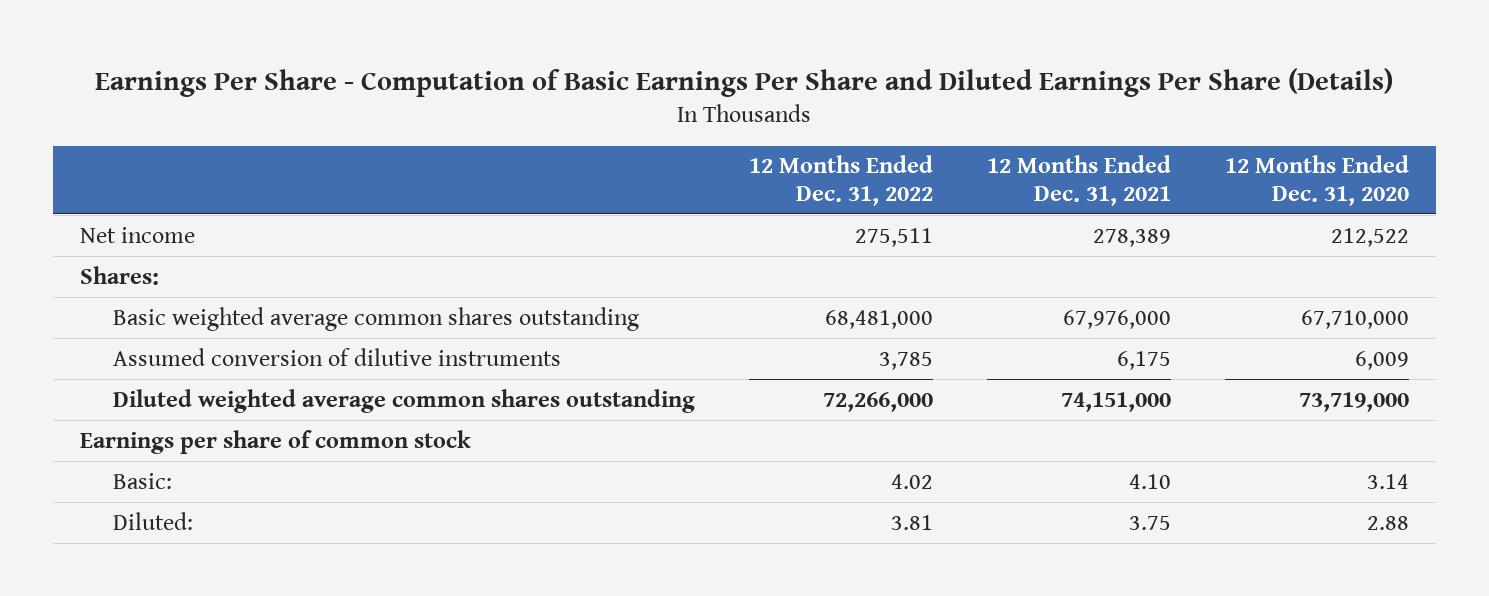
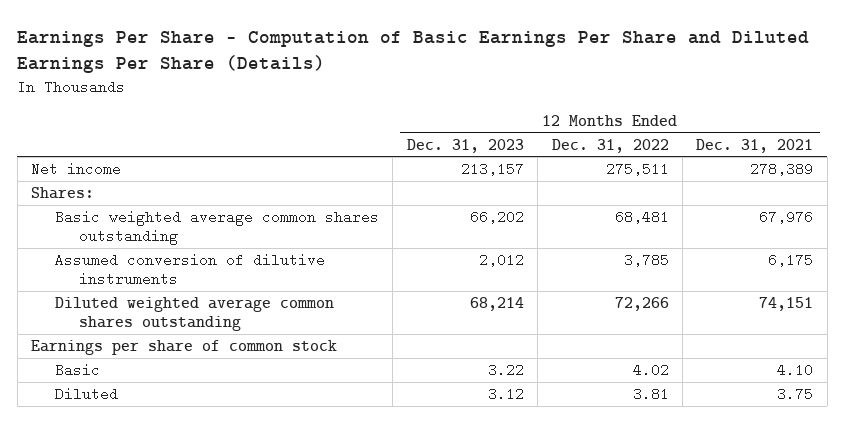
[1224,155,1409,206] 12 Months Ended Dec. 31, 2020 -> none
none -> [406,138,524,153] Dec. 31, 2023
[824,309,933,329] 68,481,000 -> [614,209,669,224] 68,481
[1062,309,1171,329] 67,976,000 -> [759,209,814,224] 67,976
[822,391,933,412] 72,266,000 -> [614,296,669,311] 72,266
[1060,391,1171,412] 74,151,000 -> [759,296,814,311] 74,151
[113,472,173,489] Basic: -> [55,362,101,377] Basic
[113,511,194,530] Diluted: -> [55,386,119,401] Diluted

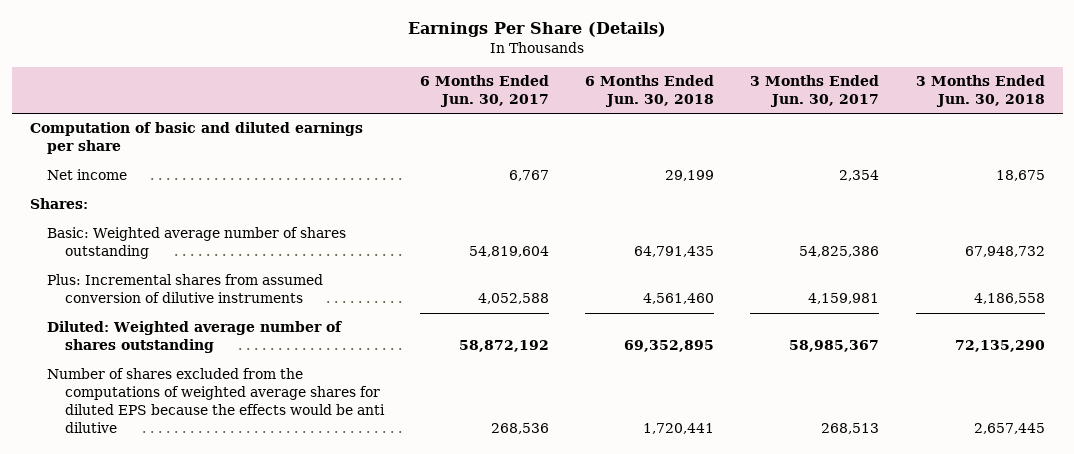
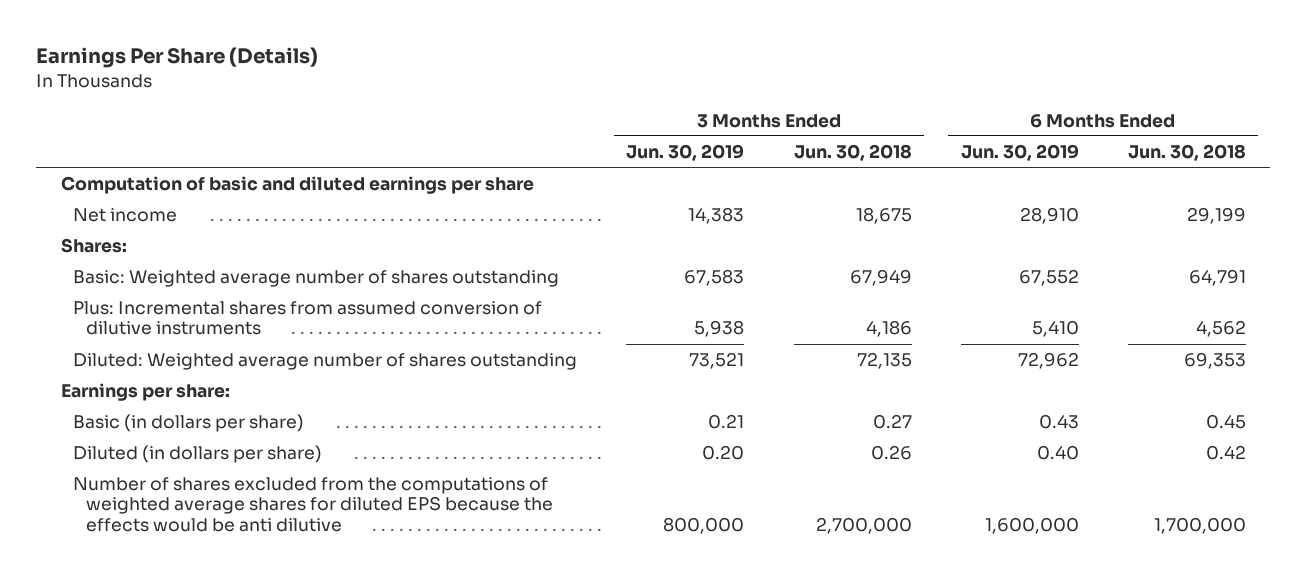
[419,75,549,108] 6 Months Ended Jun. 30, 2017 -> none
[750,75,880,108] 3 Months Ended Jun. 30, 2017 -> none
none -> [626,143,745,161] Jun. 30, 2019
none -> [960,143,1079,161] Jun. 30, 2019
[634,246,715,258] 64,791,435 -> [1188,269,1246,287] 64,791
[964,246,1045,258] 67,948,732 -> [849,269,912,287] 67,949
[643,293,715,305] 4,561,460 -> [1195,320,1246,338] 4,562
[973,293,1045,305] 4,186,558 -> [865,320,912,338] 4,186
[624,340,715,353] 69,352,895 -> [1183,352,1246,370] 69,353
[954,340,1045,353] 72,135,290 -> [856,352,912,370] 72,135
none -> [60,383,230,402] Earnings per share:
none -> [73,414,305,433] Basic (in dollars per share)
none -> [73,445,323,464] Diluted (in dollars per share)
[643,423,715,435] 1,720,441 -> [1153,516,1246,534] 1,700,000
[973,423,1045,435] 2,657,445 -> [815,516,912,534] 2,700,000

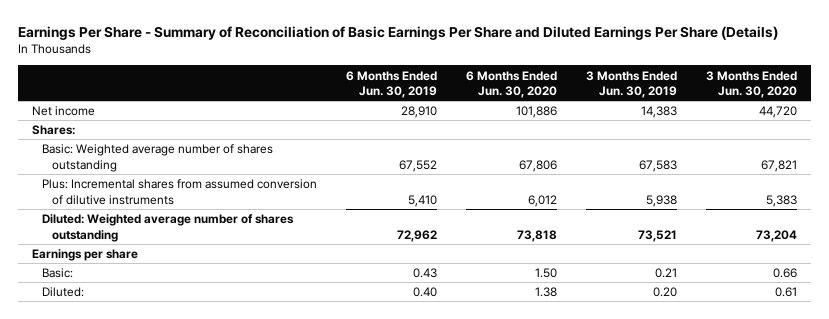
[36,47,319,69] Earnings Per Share (Details) -> [17,25,778,40] Earnings Per Share - Summary of Reconciliation of Basic Earnings Per Share and Diluted Earnings Per Share (Details)
[793,143,912,161] Jun. 30, 2018 -> none
[1127,143,1246,161] Jun. 30, 2018 -> none
none -> [466,70,558,99] 6 Months Ended Jun. 30, 2020
none -> [706,70,798,99] 3 Months Ended Jun. 30, 2020
[60,176,534,195] Computation of basic and diluted earnings per share -> none
[73,477,553,532] Number of shares excluded from the computations of weighted average shares for diluted EPS because the effects would be anti dilutive -> none
[60,383,230,402] Earnings per share: -> [32,249,139,262] Earnings per share
[73,414,305,433] Basic (in dollars per share) -> [42,268,74,279] Basic:
[73,445,323,464] Diluted (in dollars per share) -> [42,287,85,298] Diluted:

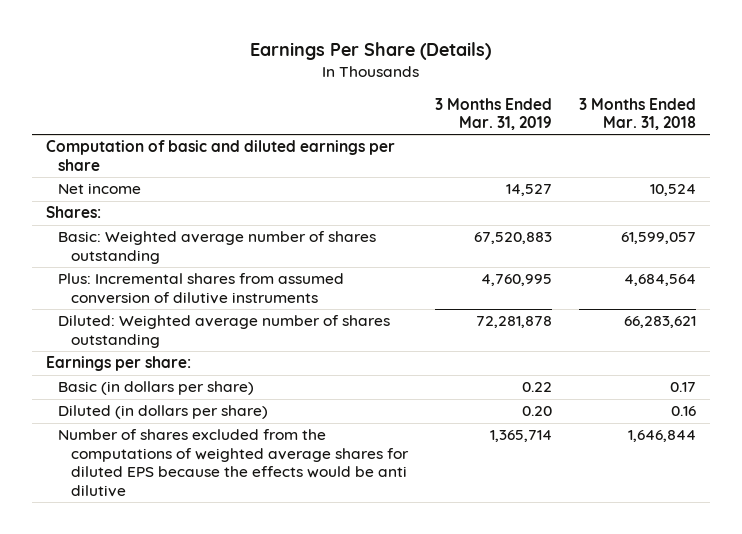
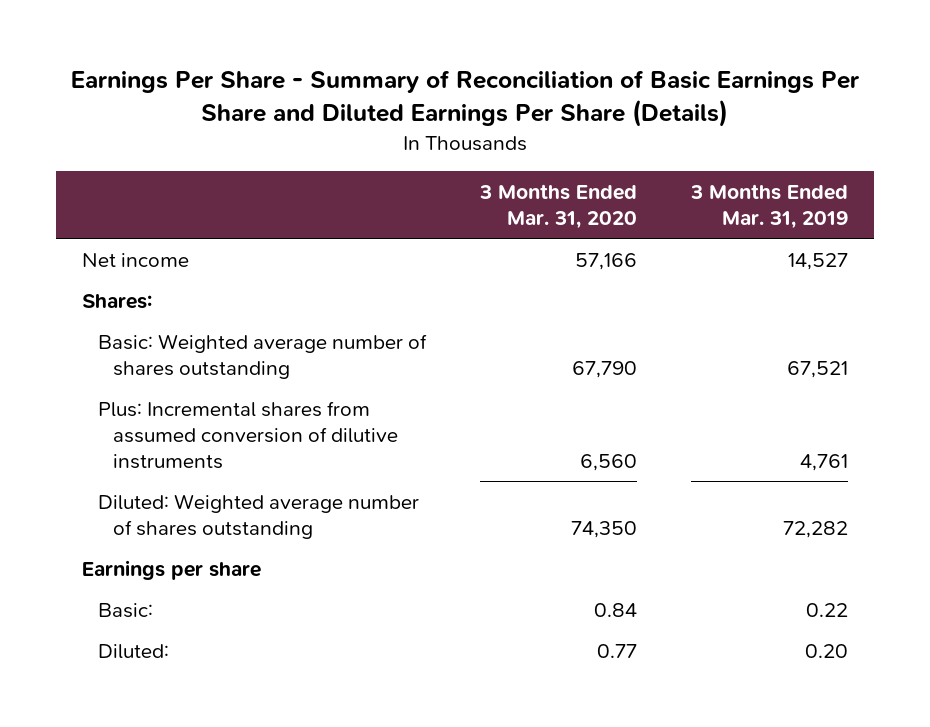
[249,42,491,61] Earnings Per Share (Details) -> [70,70,860,128] Earnings Per Share - Summary of Reconciliation of Basic Earnings Per Share and Diluted Earnings Per Share (Details)
[579,97,697,131] 3 Months Ended Mar. 31, 2018 -> none
none -> [478,183,637,230] 3 Months Ended Mar. 31, 2020
[45,140,395,171] Computation of basic and diluted earnings per share -> none
[58,429,409,497] Number of shares excluded from the computations of weighted average shares for diluted EPS because the effects would be anti dilutive -> none
[474,232,553,245] 67,520,883 -> [786,360,848,378] 67,521
[481,274,553,287] 4,760,995 -> [799,453,848,471] 4,761
[476,316,553,329] 72,281,878 -> [782,520,848,538] 72,282
[45,356,191,372] Earnings per share: -> [82,559,262,580] Earnings per share
[58,381,255,396] Basic (in dollars per share) -> [97,602,153,618] Basic:
[58,405,269,420] Diluted (in dollars per share) -> [97,643,169,659] Diluted:

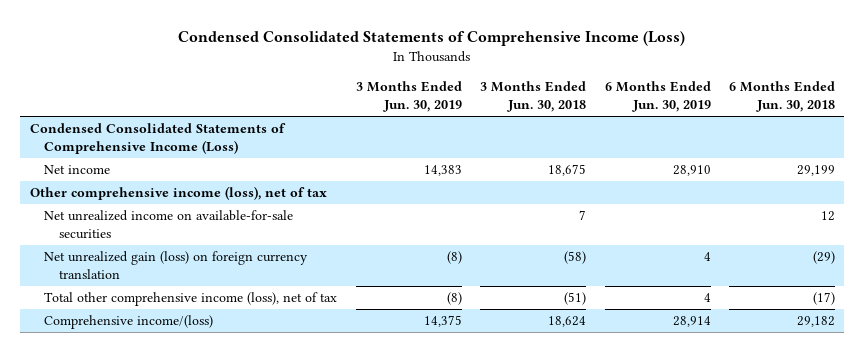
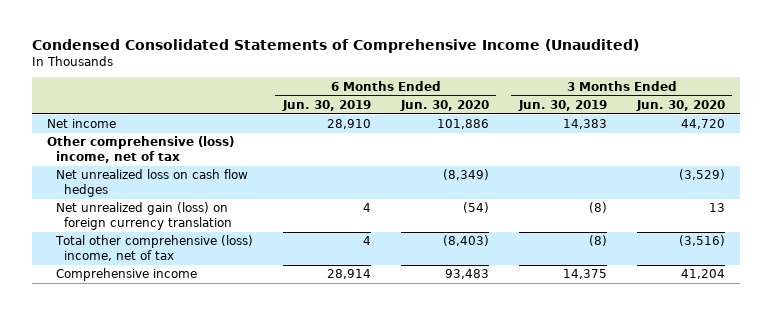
[178,31,686,47] Condensed Consolidated Statements of Comprehensive Income (Loss) -> [32,39,640,54] Condensed Consolidated Statements of Comprehensive Income (Unaudited)
[480,80,587,112] 3 Months Ended Jun. 30, 2018 -> none
[729,80,836,112] 6 Months Ended Jun. 30, 2018 -> none
none -> [399,99,489,111] Jun. 30, 2020
none -> [635,99,725,111] Jun. 30, 2020
[29,123,286,155] Condensed Consolidated Statements of Comprehensive Income (Loss) -> none
[44,210,294,240] Net unrealized income on available-for-sale securities -> none
[29,186,327,201] Other comprehensive income (loss), net of tax -> [47,136,235,164] Other comprehensive (loss) income, net of tax
none -> [55,169,248,198] Net unrealized loss on cash flow hedges
[44,292,338,307] Total other comprehensive income (loss), net of tax -> [54,235,253,262] Total other comprehensive (loss) income, net of tax
[44,315,214,330] Comprehensive income/(loss) -> [55,268,197,282] Comprehensive income

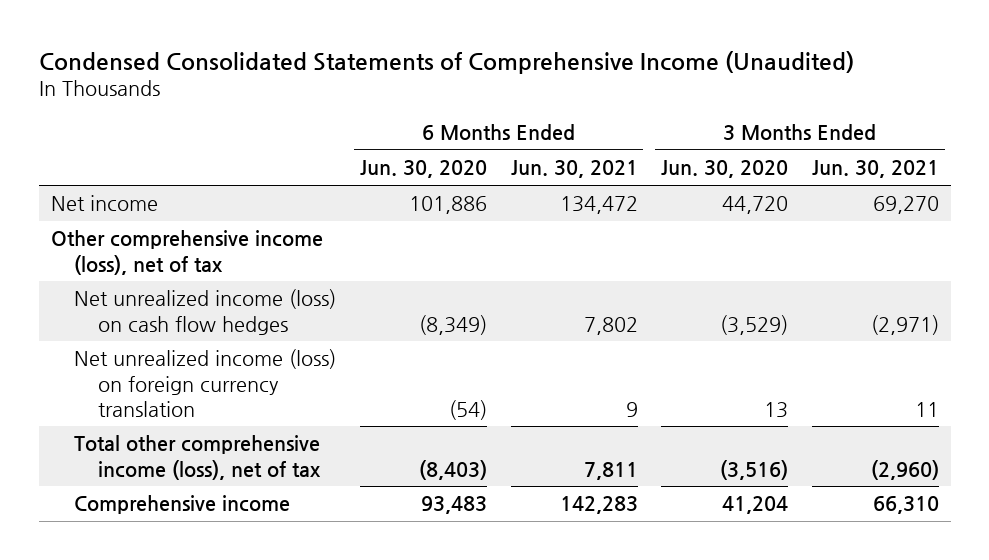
[281,99,371,111] Jun. 30, 2019 -> none
[517,99,607,111] Jun. 30, 2019 -> none
none -> [510,160,638,179] Jun. 30, 2021
none -> [811,160,939,179] Jun. 30, 2021
[47,136,235,164] Other comprehensive (loss) income, net of tax -> [50,230,323,275] Other comprehensive income (loss), net of tax
[55,169,248,198] Net unrealized loss on cash flow hedges -> [74,289,337,335] Net unrealized income (loss) on cash flow hedges
[55,202,233,231] Net unrealized gain (loss) on foreign currency translation -> [74,349,337,417] Net unrealized income (loss) on foreign currency translation
[54,235,253,262] Total other comprehensive (loss) income, net of tax -> [74,435,322,480] Total other comprehensive income (loss), net of tax

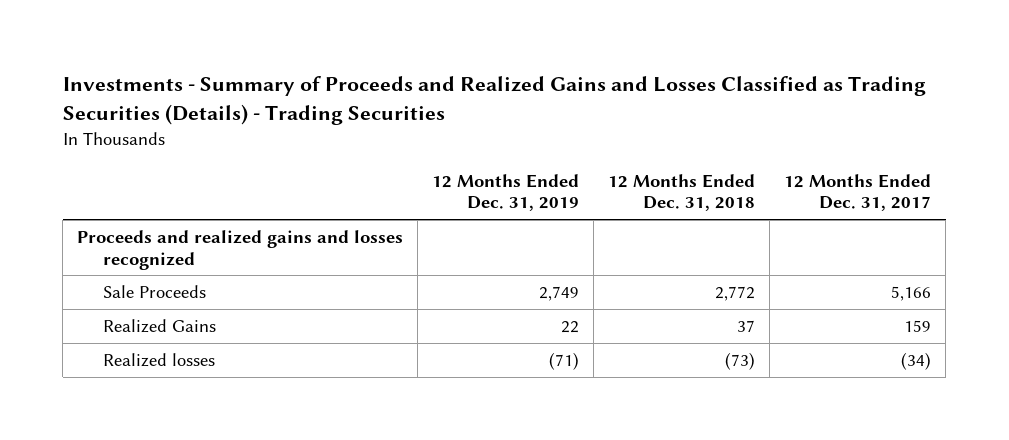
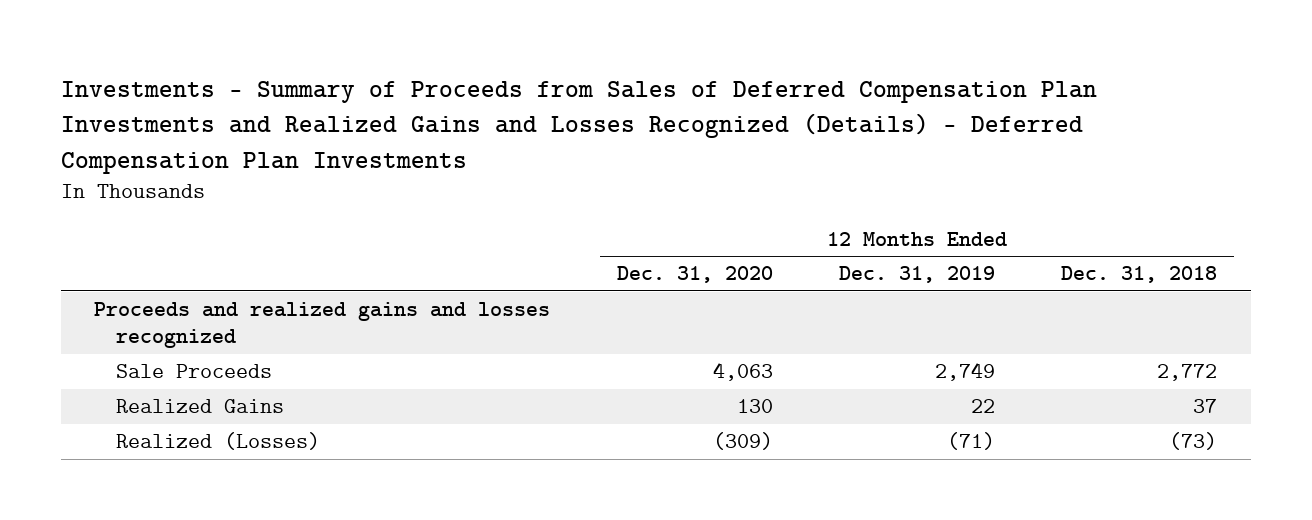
[62,76,926,126] Investments - Summary of Proceeds and Realized Gains and Losses Classified as Trading Securities (Details) - Trading Securities -> [61,80,1098,174] Investments - Summary of Proceeds from Sales of Deferred Compensation Plan Investments and Realized Gains and Losses Recognized (Details) - Deferred Compensation Plan Investments
[784,173,932,212] 12 Months Ended Dec. 31, 2017 -> none
none -> [616,266,773,284] Dec. 31, 2020
[102,352,215,367] Realized losses -> [116,432,321,451] Realized (Losses)

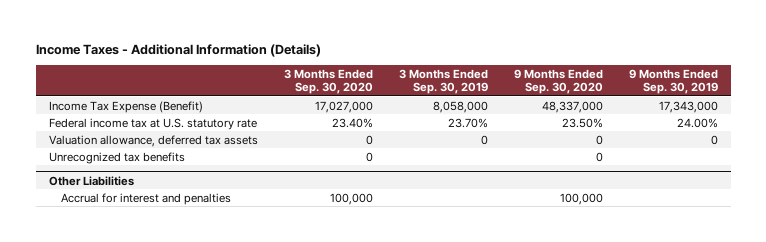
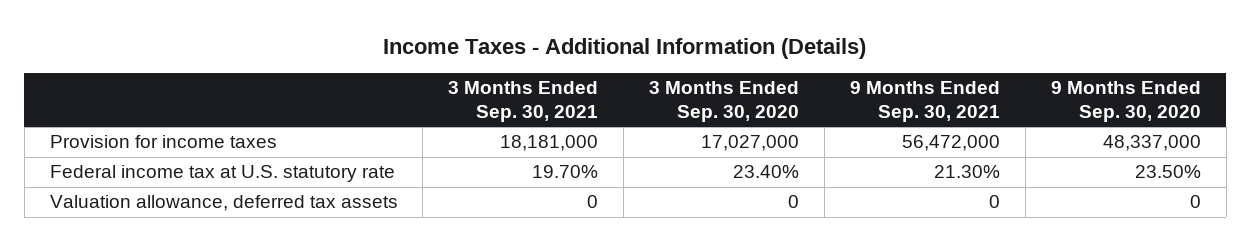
[398,68,488,95] 3 Months Ended Sep. 30, 2019 -> none
[628,68,718,95] 9 Months Ended Sep. 30, 2019 -> none
none -> [448,81,599,122] 3 Months Ended Sep. 30, 2021
none -> [850,81,1001,122] 9 Months Ended Sep. 30, 2021
[48,100,203,113] Income Tax Expense (Benefit) -> [49,135,277,149] Provision for income taxes
[48,151,185,164] Unrecognized tax benefits -> none
[48,175,134,186] Other Liabilities -> none
[60,192,231,205] Accrual for interest and penalties -> none

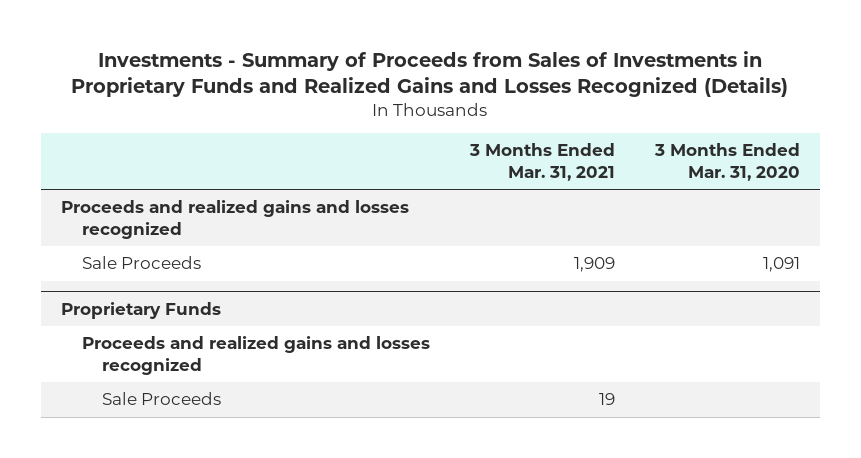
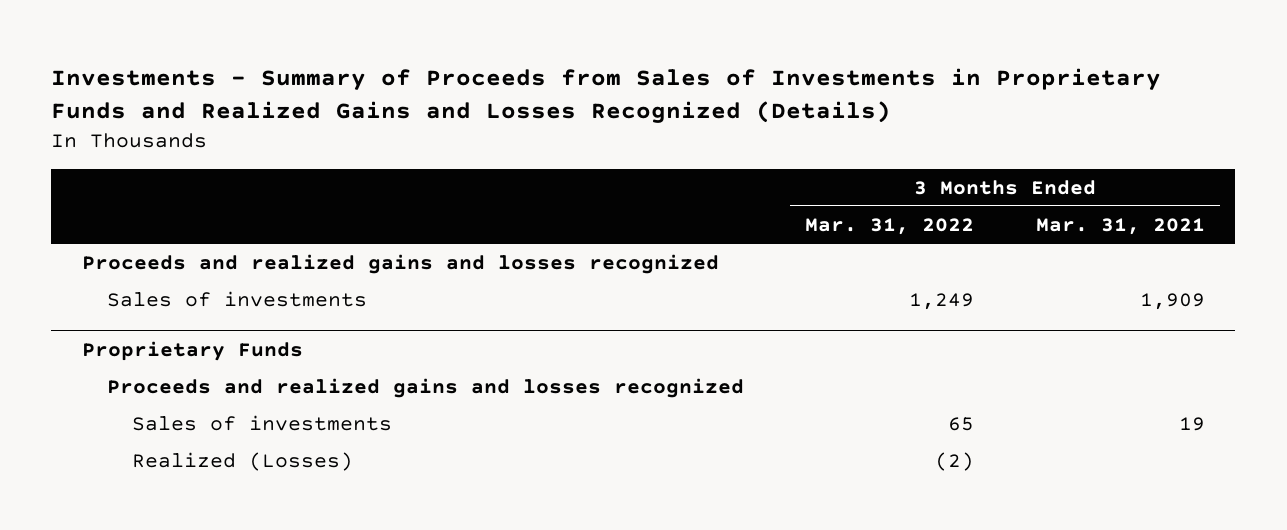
[653,142,800,181] 3 Months Ended Mar. 31, 2020 -> none
none -> [805,218,975,236] Mar. 31, 2022
[81,256,201,270] Sale Proceeds -> [107,291,368,308] Sales of investments
[102,392,222,406] Sale Proceeds -> [132,415,393,432] Sales of investments
none -> [132,452,354,472] Realized (Losses)

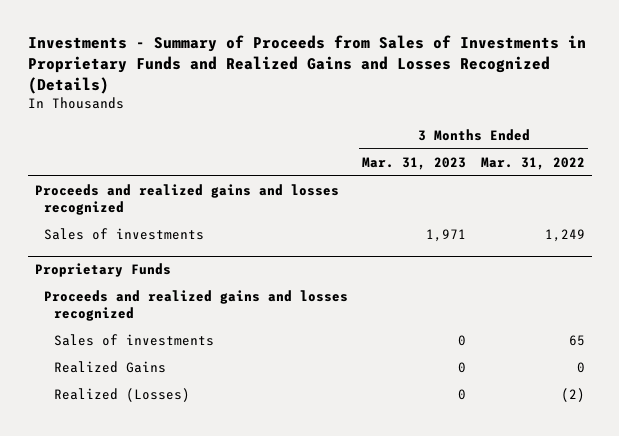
[1035,218,1205,236] Mar. 31, 2021 -> none
none -> [362,156,467,170] Mar. 31, 2023
none -> [53,361,166,374] Realized Gains

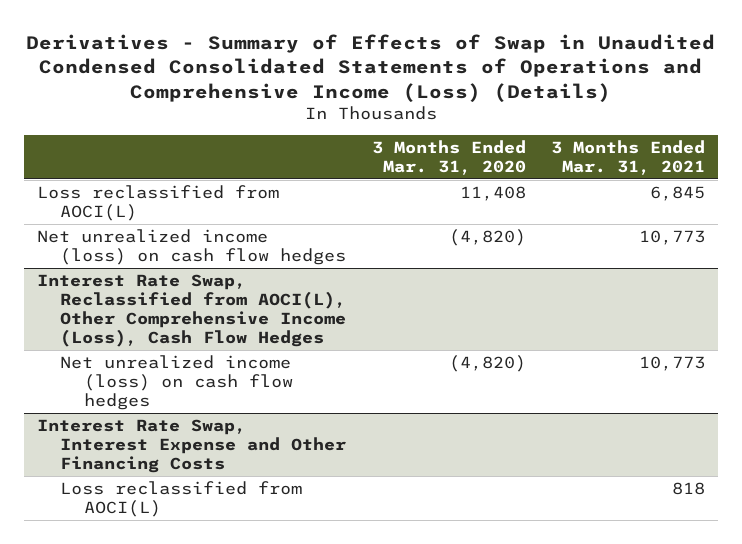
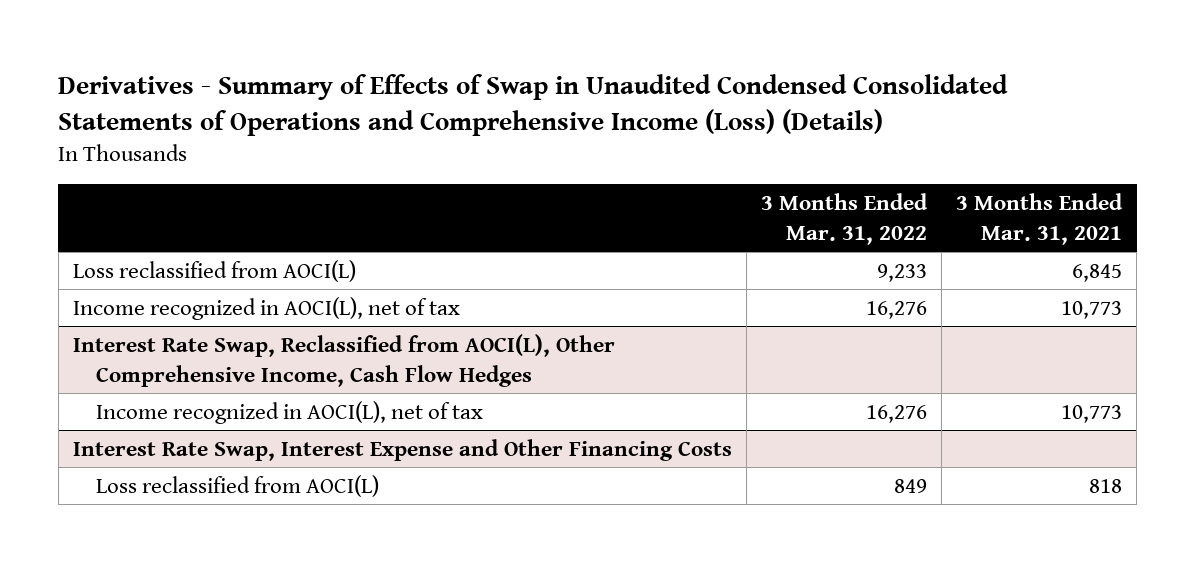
[371,139,526,175] 3 Months Ended Mar. 31, 2020 -> none
none -> [760,192,928,245] 3 Months Ended Mar. 31, 2022
[36,228,347,266] Net unrealized income (loss) on cash flow hedges -> [72,296,460,320] Income recognized in AOCI(L), net of tax
[36,273,347,348] Interest Rate Swap, Reclassified from AOCI(L), Other Comprehensive Income (Loss), Cash Flow Hedges -> [72,333,615,387] Interest Rate Swap, Reclassified from AOCI(L), Other Comprehensive Income, Cash Flow Hedges
[60,354,293,411] Net unrealized income (loss) on cash flow hedges -> [95,400,483,424] Income recognized in AOCI(L), net of tax

